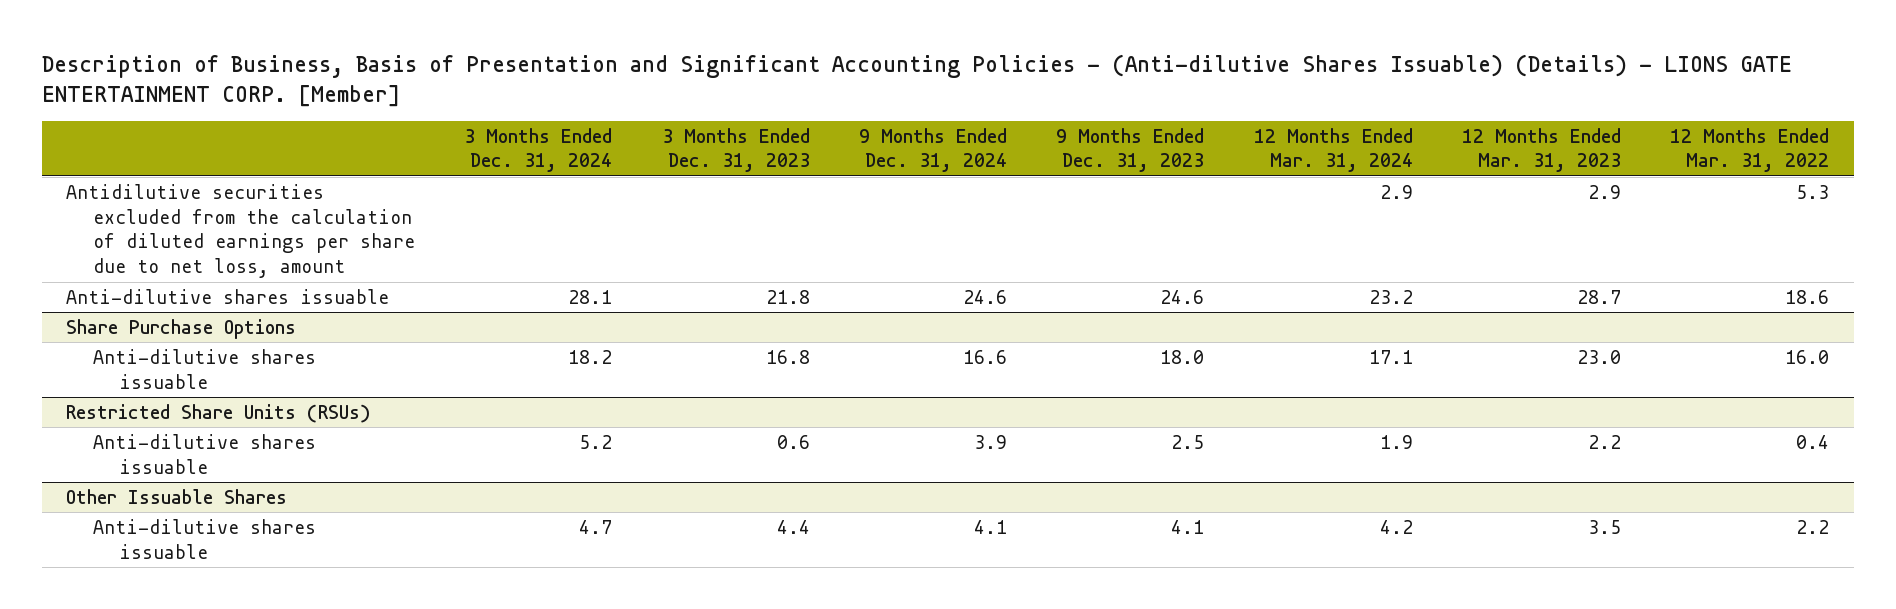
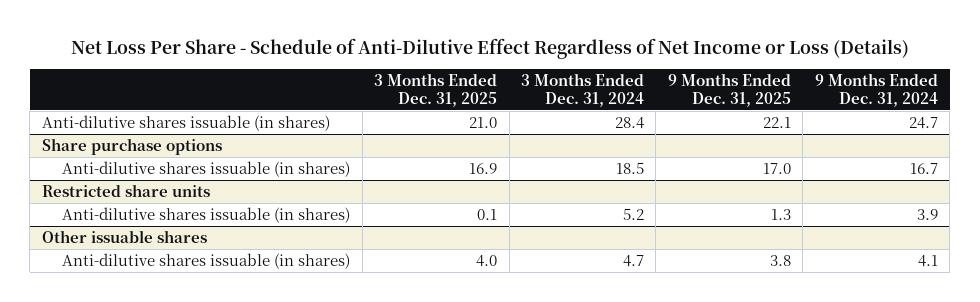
[41,53,1792,107] Description of Business, Basis of Presentation and Significant Accounting Policies - (Anti-dilutive Shares Issuable) (Details) - LIONS GATE ENTERTAINMENT CORP. [Member] -> [70,37,909,59] Net Loss Per Share - Schedule of Anti-Dilutive Effect Regardless of Net Income or Loss (Details)
[661,127,810,173] 3 Months Ended Dec. 31, 2023 -> none
[1056,127,1205,173] 9 Months Ended Dec. 31, 2023 -> none
[1253,127,1413,173] 12 Months Ended Mar. 31, 2024 -> none
[1462,127,1622,173] 12 Months Ended Mar. 31, 2023 -> none
[1670,127,1830,173] 12 Months Ended Mar. 31, 2022 -> none
none -> [374,72,498,107] 3 Months Ended Dec. 31, 2025
none -> [667,72,791,107] 9 Months Ended Dec. 31, 2025
[66,183,415,279] Antidilutive securities excluded from the calculation of diluted earnings per share due to net loss, amount -> none
[66,288,390,304] Anti-dilutive shares issuable -> [41,115,330,132] Anti-dilutive shares issuable (in shares)
[568,289,613,304] 28.1 -> [615,117,645,130] 28.4
[962,289,1007,304] 24.6 -> [908,117,938,130] 24.7
[66,318,297,339] Share Purchase Options -> [41,138,222,156] Share purchase options
[92,348,316,389] Anti-dilutive shares issuable -> [62,161,351,178] Anti-dilutive shares issuable (in shares)
[568,349,613,364] 18.2 -> [616,162,645,175] 18.5
[962,349,1007,364] 16.6 -> [909,163,938,175] 16.7
[66,403,372,423] Restricted Share Units (RSUs) -> [41,184,210,198] Restricted share units
[92,433,316,474] Anti-dilutive shares issuable -> [62,207,351,224] Anti-dilutive shares issuable (in shares)
[66,488,288,504] Other Issuable Shares -> [41,230,207,244] Other issuable shares
[92,518,316,559] Anti-dilutive shares issuable -> [62,253,351,270] Anti-dilutive shares issuable (in shares)

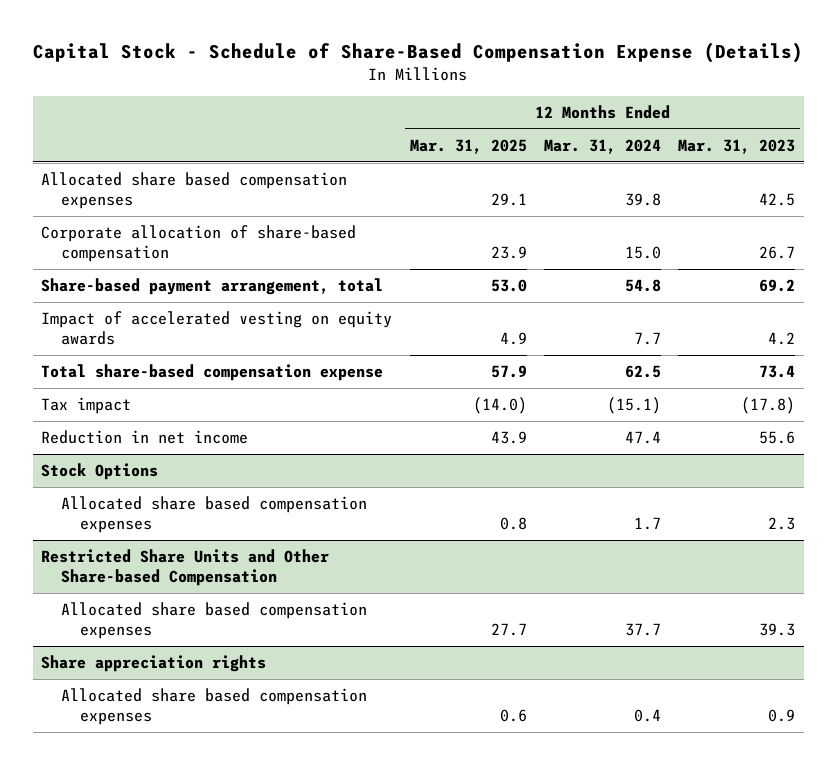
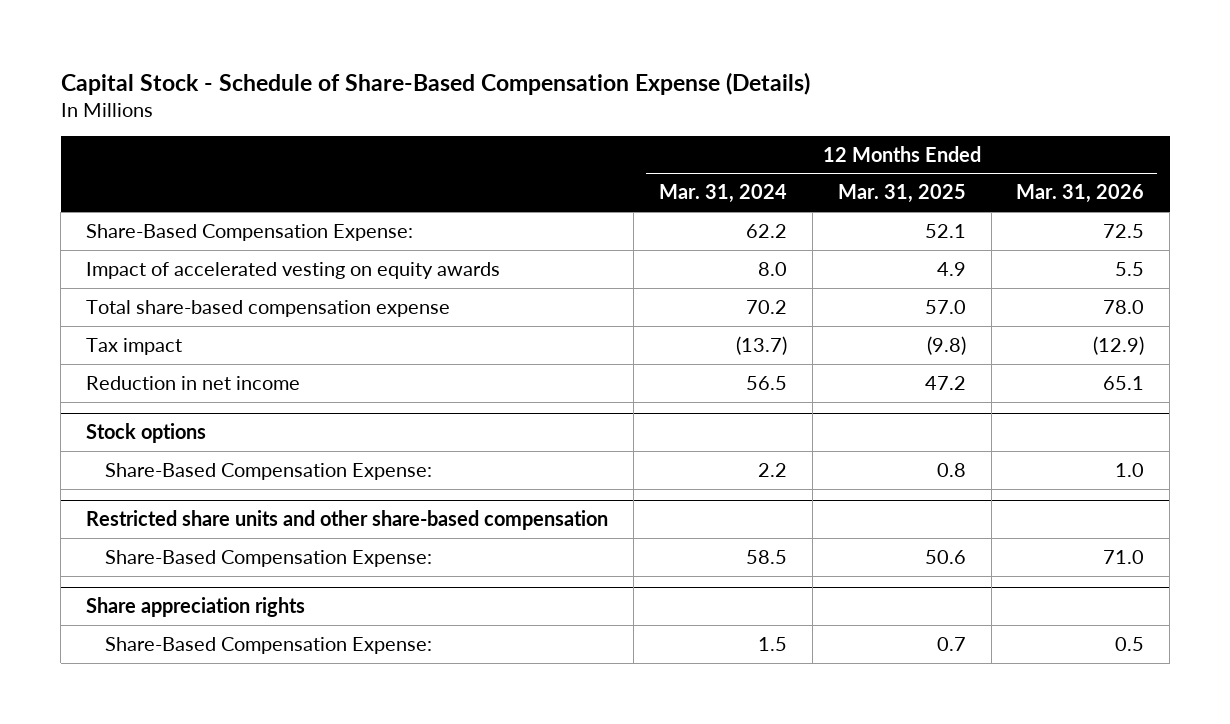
[678,138,796,154] Mar. 31, 2023 -> none
none -> [1016,184,1145,204] Mar. 31, 2026
[41,225,357,263] Corporate allocation of share-based compensation -> none
[41,278,384,296] Share-based payment arrangement, total -> none
[41,172,348,210] Allocated share based compensation expenses -> [86,223,414,241] Share-Based Compensation Expense:
[490,193,527,207] 29.1 -> [924,223,966,238] 52.1
[625,193,662,207] 39.8 -> [745,223,787,238] 62.2
[634,332,662,346] 7.7 -> [757,261,787,276] 8.0
[490,365,527,379] 57.9 -> [924,299,966,314] 57.0
[625,365,662,379] 62.5 -> [745,299,787,314] 70.2
[472,397,527,415] (14.0) -> [926,335,966,355] (9.8)
[607,397,662,415] (15.1) -> [735,335,787,355] (13.7)
[490,431,527,445] 43.9 -> [924,375,966,390] 47.2
[625,431,662,445] 47.4 -> [745,375,787,390] 56.5
[41,463,159,481] Stock Options -> [86,423,207,444] Stock options
[60,496,367,534] Allocated share based compensation expenses -> [105,462,433,480] Share-Based Compensation Expense:
[634,517,662,531] 1.7 -> [757,462,787,477] 2.2
[41,549,330,587] Restricted Share Units and Other Share-based Compensation -> [86,510,609,531] Restricted share units and other share-based compensation
[60,602,367,640] Allocated share based compensation expenses -> [105,549,433,567] Share-Based Compensation Expense:
[490,623,527,637] 27.7 -> [924,549,966,564] 50.6
[625,623,662,637] 37.7 -> [745,549,787,564] 58.5
[60,688,367,726] Allocated share based compensation expenses -> [105,636,433,654] Share-Based Compensation Expense:
[499,709,527,723] 0.6 -> [936,636,966,651] 0.7
[634,709,662,723] 0.4 -> [757,636,787,651] 1.5

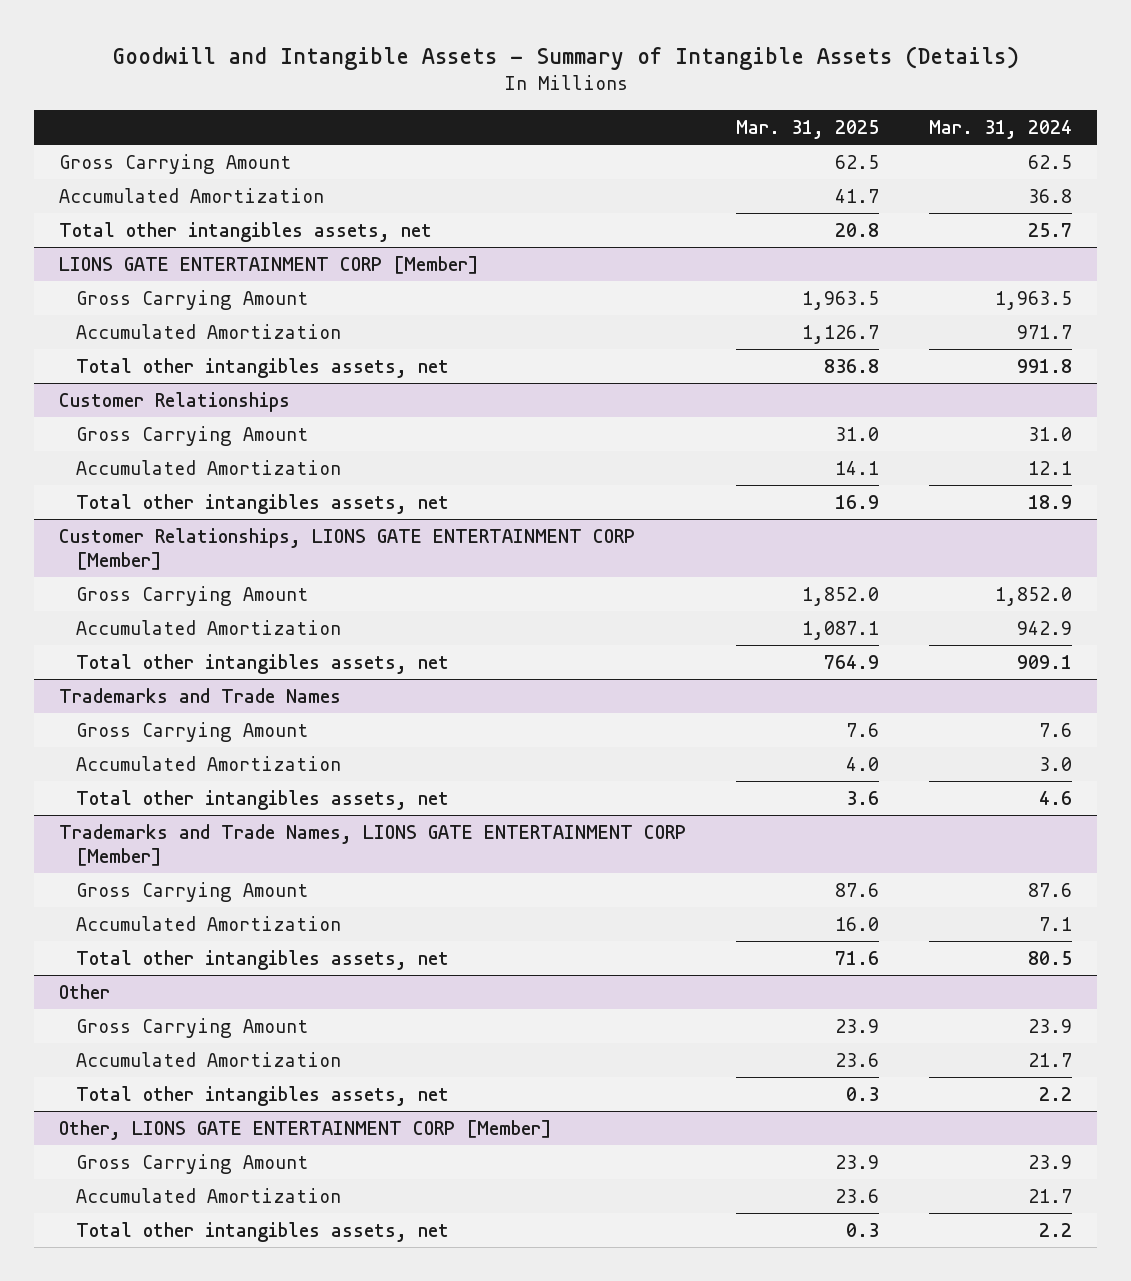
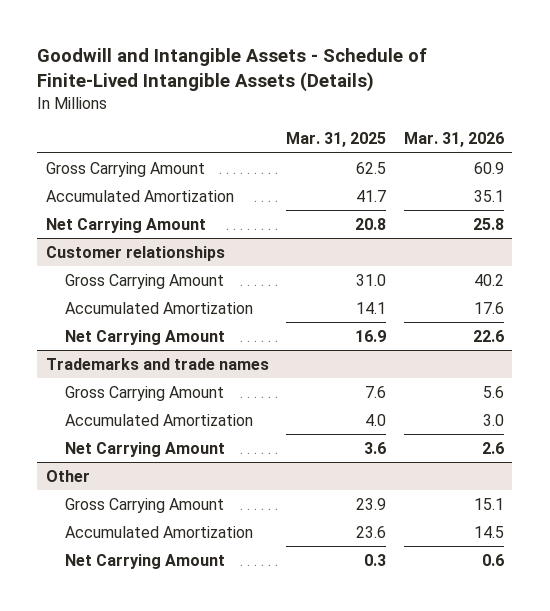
[111,45,1019,70] Goodwill and Intangible Assets - Summary of Intangible Assets (Details) -> [37,48,428,92] Goodwill and Intangible Assets - Schedule of Finite-Lived Intangible Assets (Details)
[929,119,1073,139] Mar. 31, 2024 -> none
none -> [403,132,504,148] Mar. 31, 2026
[58,255,479,274] LIONS GATE ENTERTAINMENT CORP [Member] -> none
[75,289,308,310] Gross Carrying Amount -> none
[75,323,341,339] Accumulated Amortization -> none
[75,357,449,378] Total other intangibles assets, net -> none
[58,221,432,242] Total other intangibles assets, net -> [45,217,206,233] Net Carrying Amount
[58,391,290,412] Customer Relationships -> [45,245,225,261] Customer relationships
[58,527,635,570] Customer Relationships, LIONS GATE ENTERTAINMENT CORP [Member] -> none
[75,585,308,606] Gross Carrying Amount -> none
[75,619,341,635] Accumulated Amortization -> none
[75,653,449,674] Total other intangibles assets, net -> none
[75,493,449,514] Total other intangibles assets, net -> [64,329,225,345] Net Carrying Amount
[58,687,341,703] Trademarks and Trade Names -> [45,357,269,370] Trademarks and trade names
[58,823,686,866] Trademarks and Trade Names, LIONS GATE ENTERTAINMENT CORP [Member] -> none
[75,881,308,902] Gross Carrying Amount -> none
[75,915,341,931] Accumulated Amortization -> none
[75,949,449,970] Total other intangibles assets, net -> none
[75,789,449,810] Total other intangibles assets, net -> [64,441,225,457] Net Carrying Amount
[58,1119,552,1140] Other, LIONS GATE ENTERTAINMENT CORP [Member] -> none
[75,1153,308,1174] Gross Carrying Amount -> none
[75,1187,341,1203] Accumulated Amortization -> none
[75,1221,449,1242] Total other intangibles assets, net -> none
[75,1085,449,1106] Total other intangibles assets, net -> [64,553,225,569] Net Carrying Amount

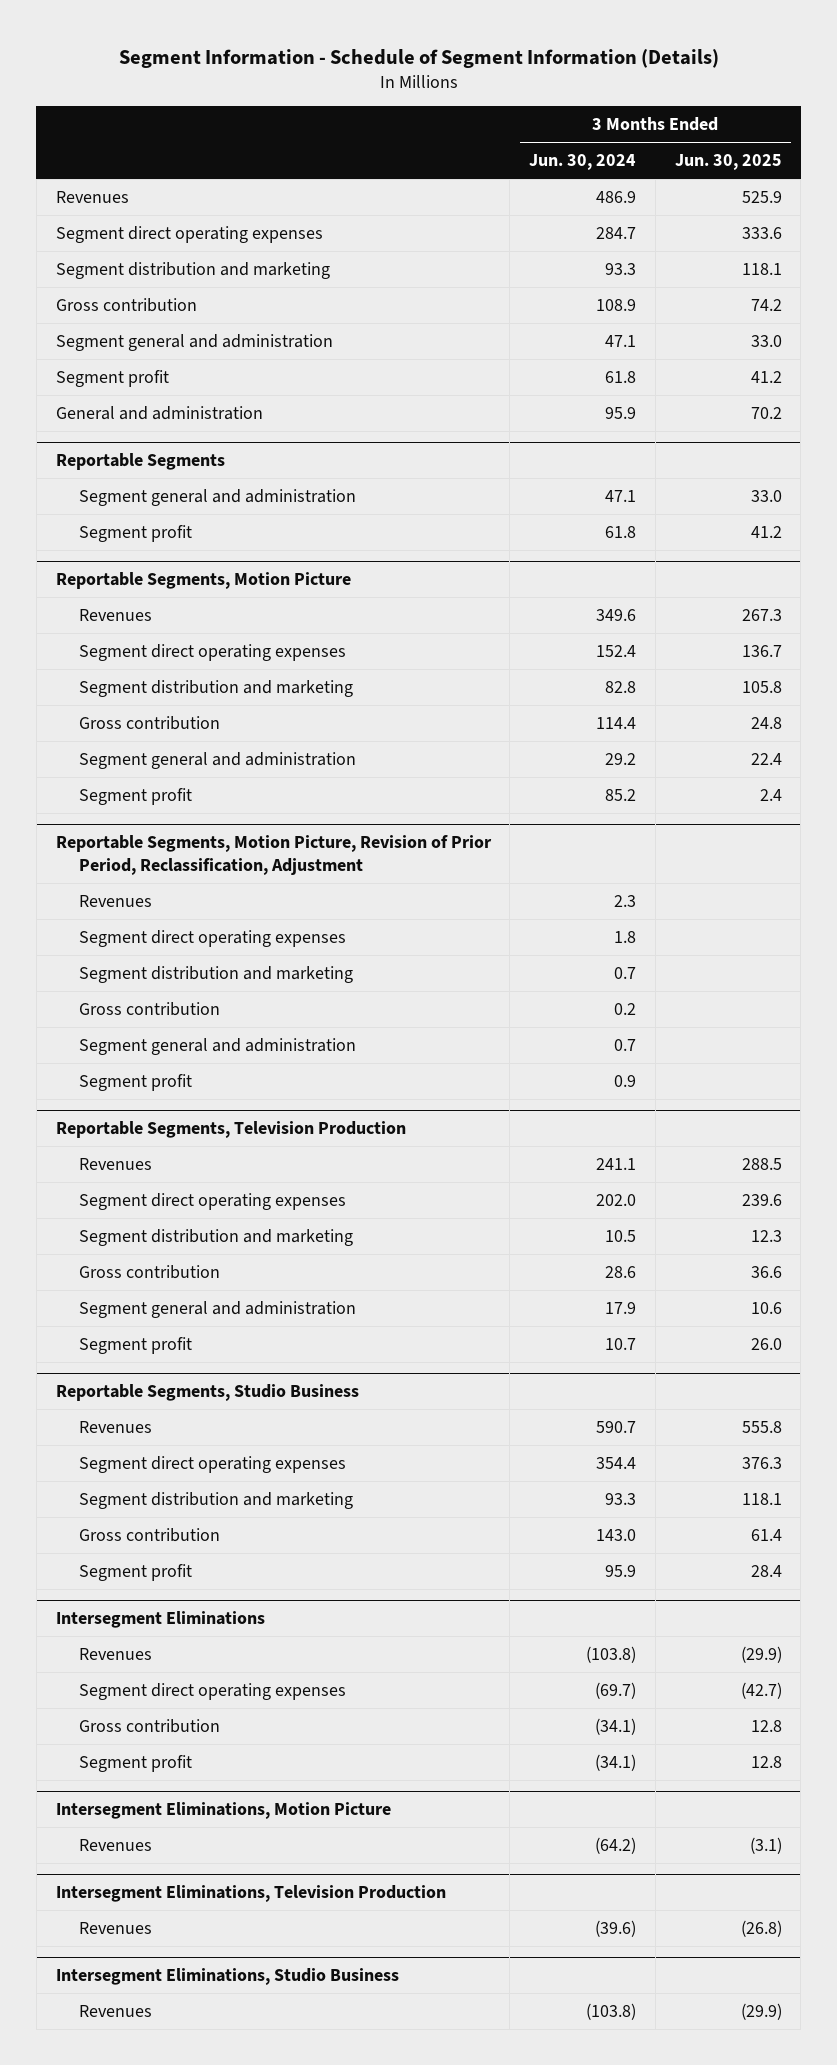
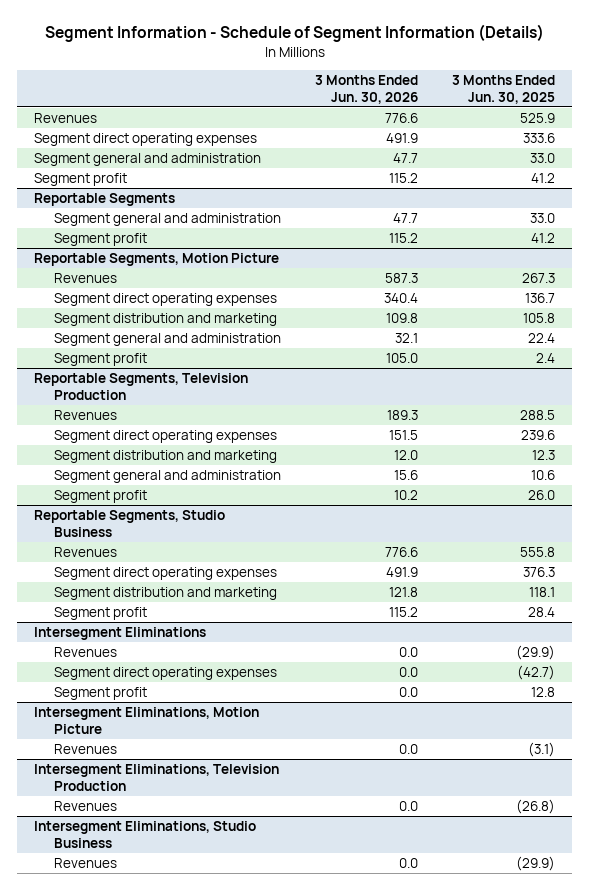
[529,154,637,171] Jun. 30, 2024 -> none
none -> [314,75,418,104] 3 Months Ended Jun. 30, 2026
[55,261,330,279] Segment distribution and marketing -> none
[55,297,197,312] Gross contribution -> none
[55,405,263,420] General and administration -> none
[79,715,221,730] Gross contribution -> none
[55,835,492,875] Reportable Segments, Motion Picture, Revision of Prior Period, Reclassification, Adjustment -> none
[79,894,153,907] Revenues -> none
[79,929,347,947] Segment direct operating expenses -> none
[79,965,354,983] Segment distribution and marketing -> none
[79,1001,221,1016] Gross contribution -> none
[79,1037,357,1055] Segment general and administration -> none
[79,1073,193,1091] Segment profit -> none
[79,1264,221,1279] Gross contribution -> none
[79,1527,221,1542] Gross contribution -> none
[79,1718,221,1733] Gross contribution -> none

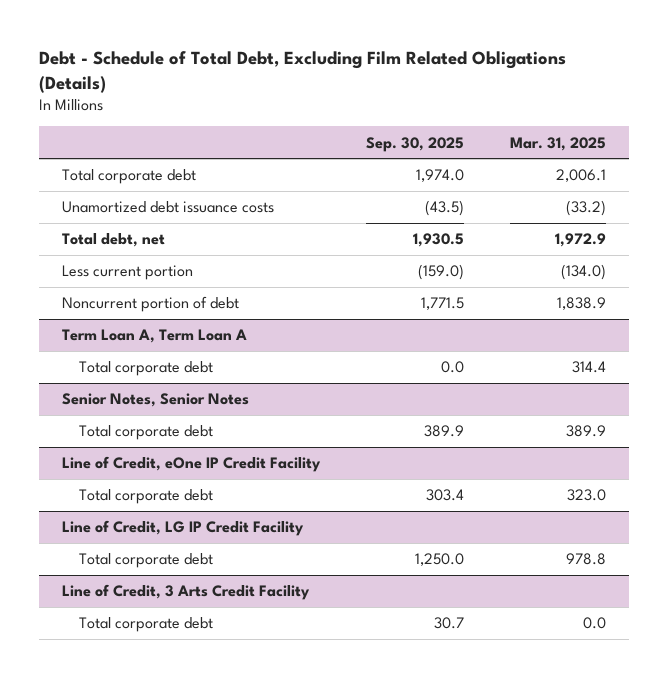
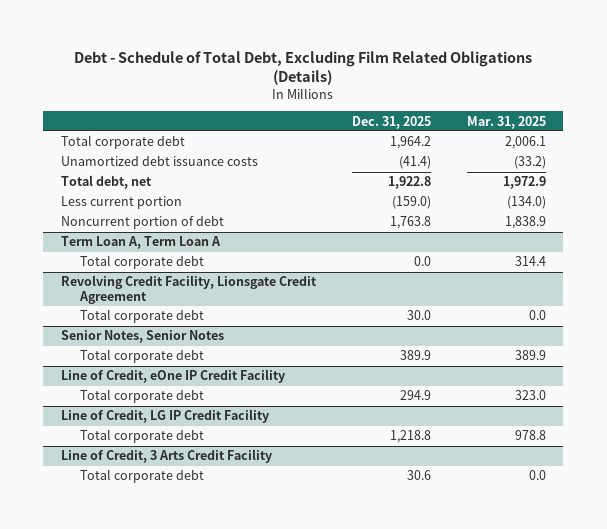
[366,136,465,152] Sep. 30, 2025 -> none
none -> [351,115,431,129] Dec. 31, 2025
none -> [61,275,318,304] Revolving Credit Facility, Lionsgate Credit Agreement
none -> [80,309,205,324] Total corporate debt

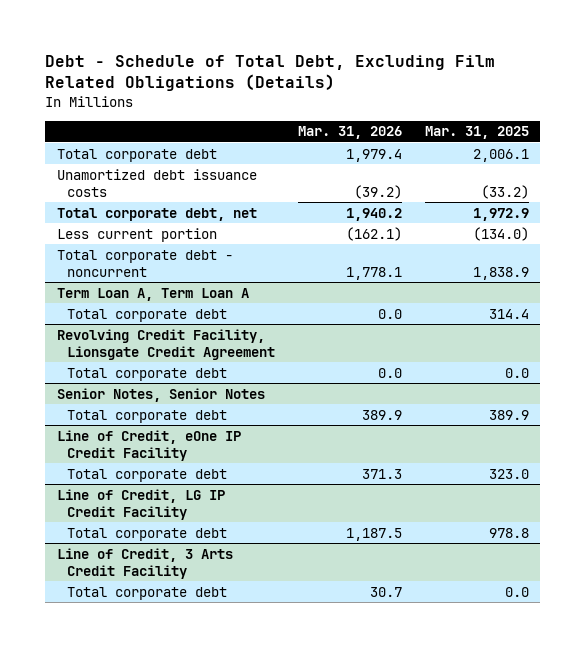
[351,115,431,129] Dec. 31, 2025 -> none
none -> [298,126,403,140] Mar. 31, 2026
[61,175,153,190] Total debt, net -> [56,207,257,221] Total corporate debt, net
[61,216,225,230] Noncurrent portion of debt -> [56,249,233,278] Total corporate debt - noncurrent

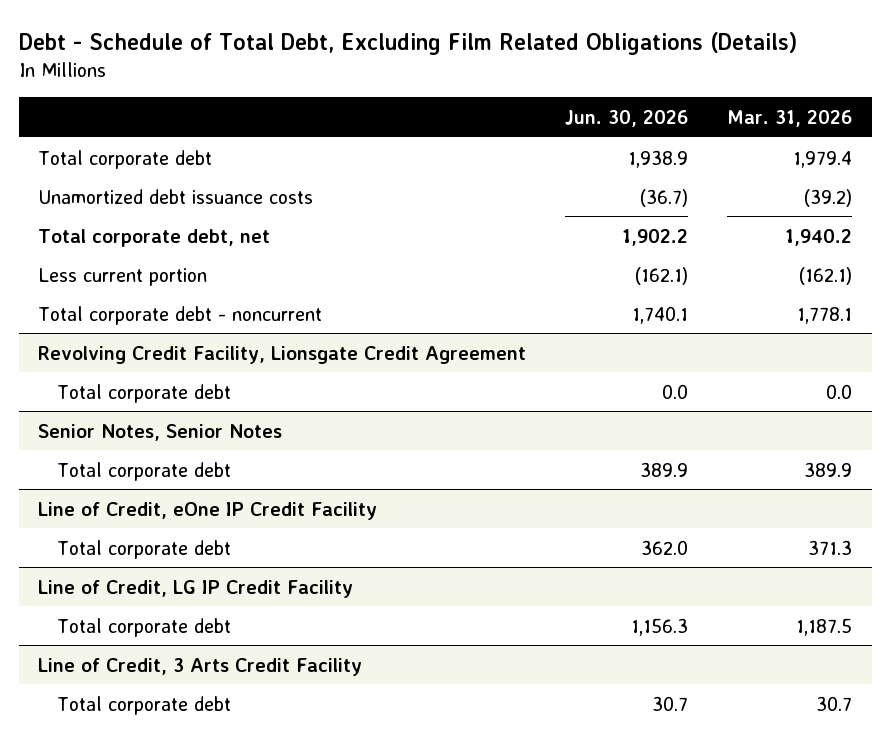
[424,126,529,140] Mar. 31, 2025 -> none
none -> [565,109,689,127] Jun. 30, 2026
[56,287,249,301] Term Loan A, Term Loan A -> none
[67,308,228,322] Total corporate debt -> none

